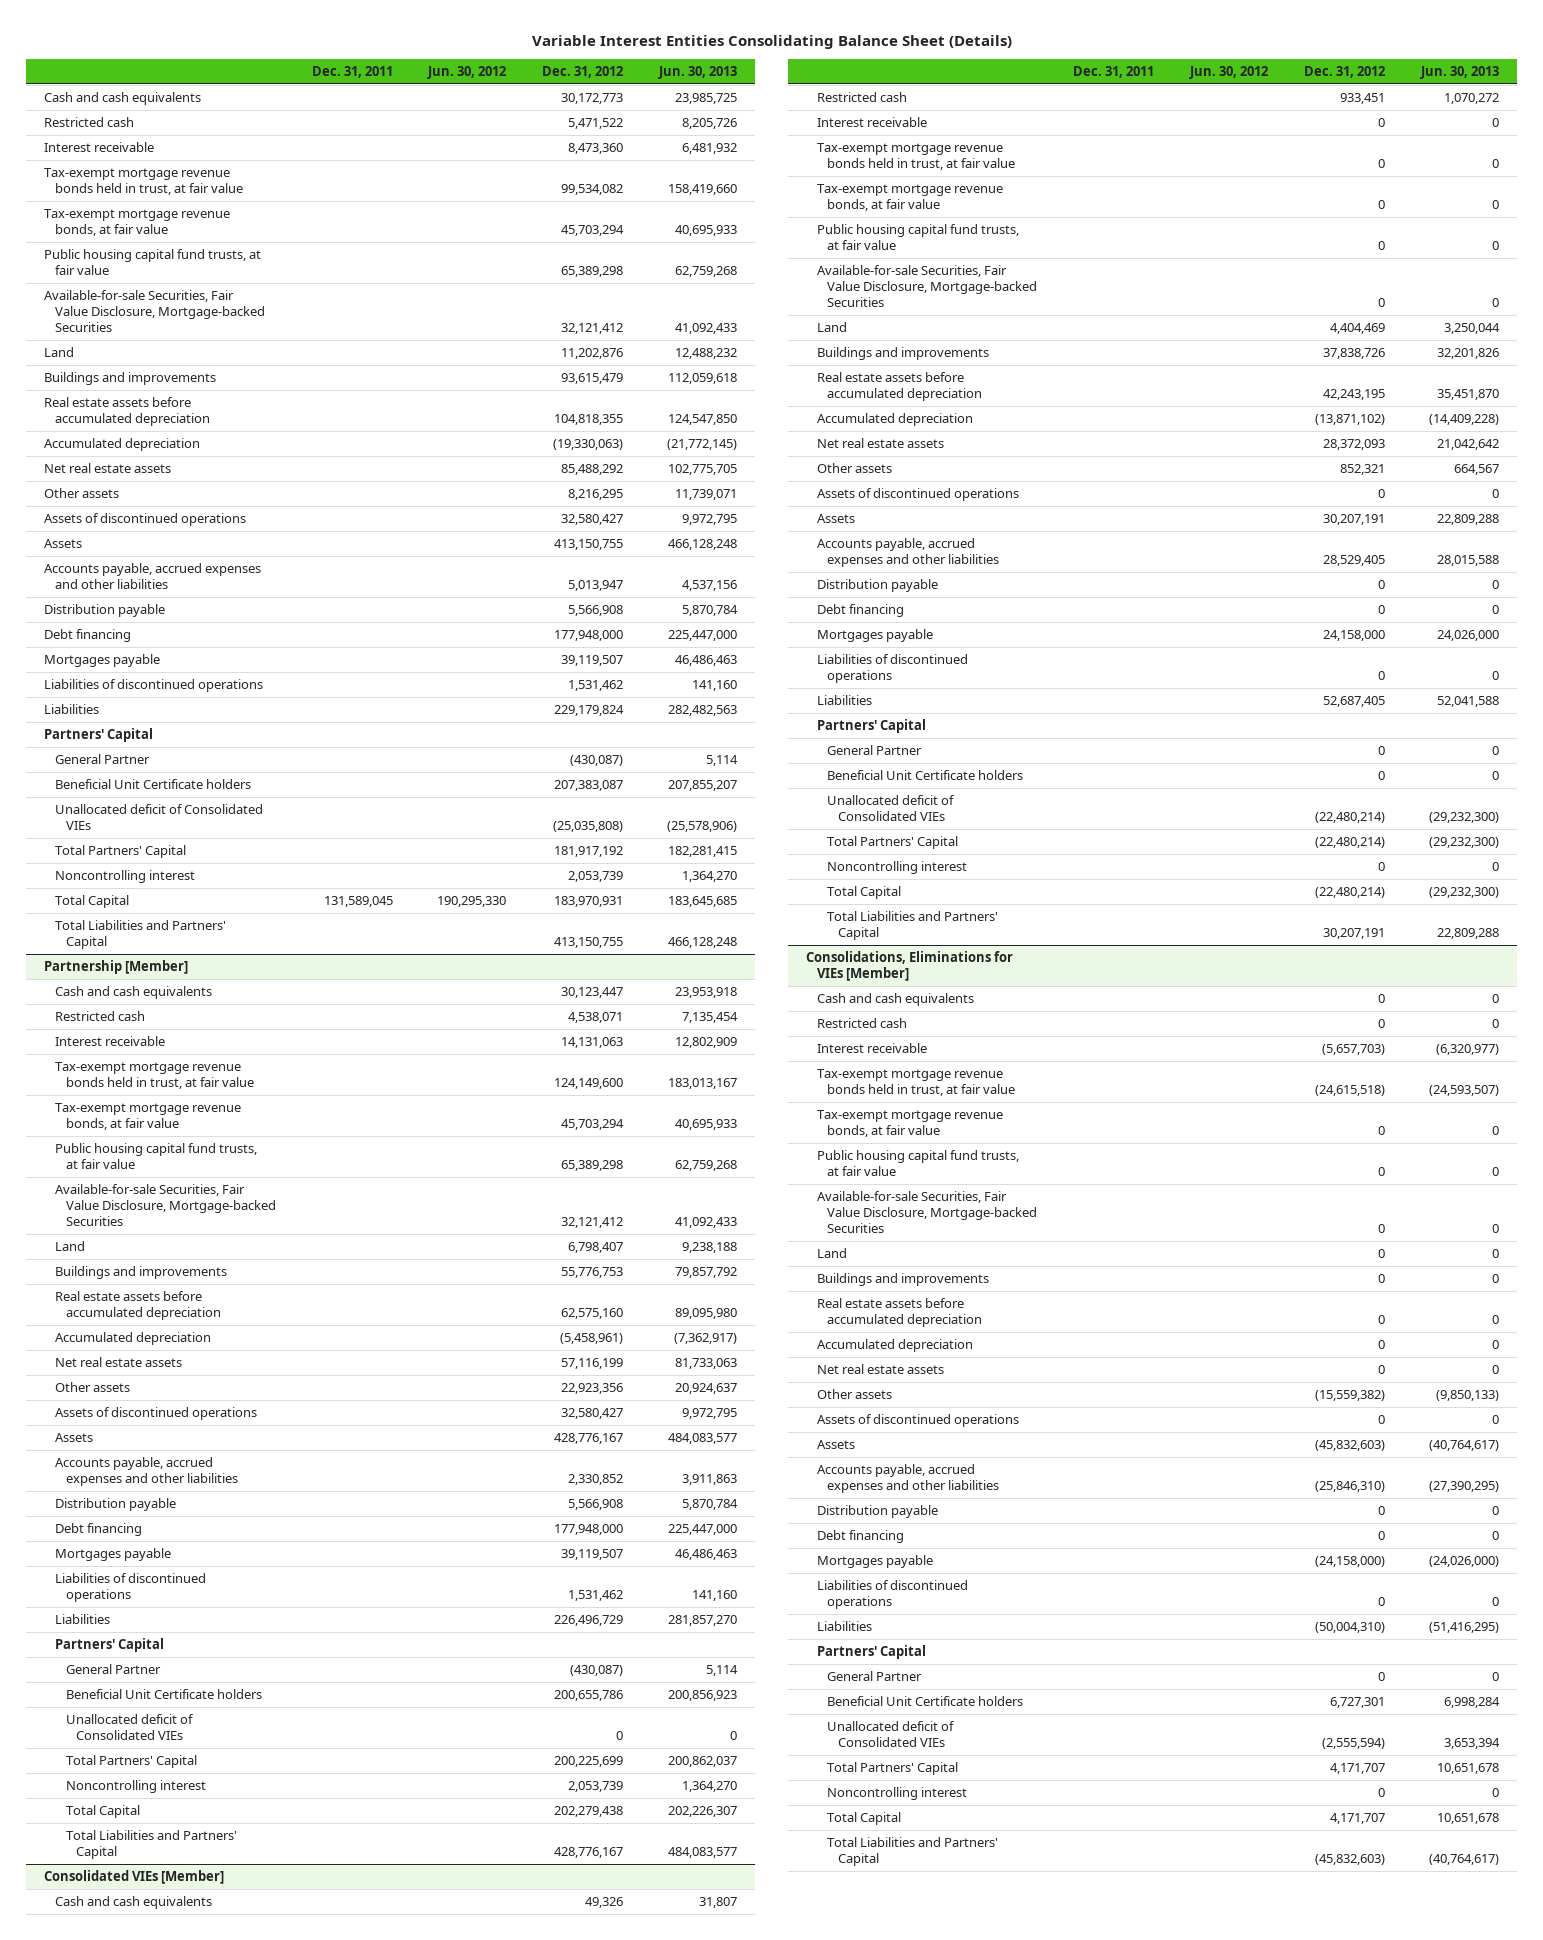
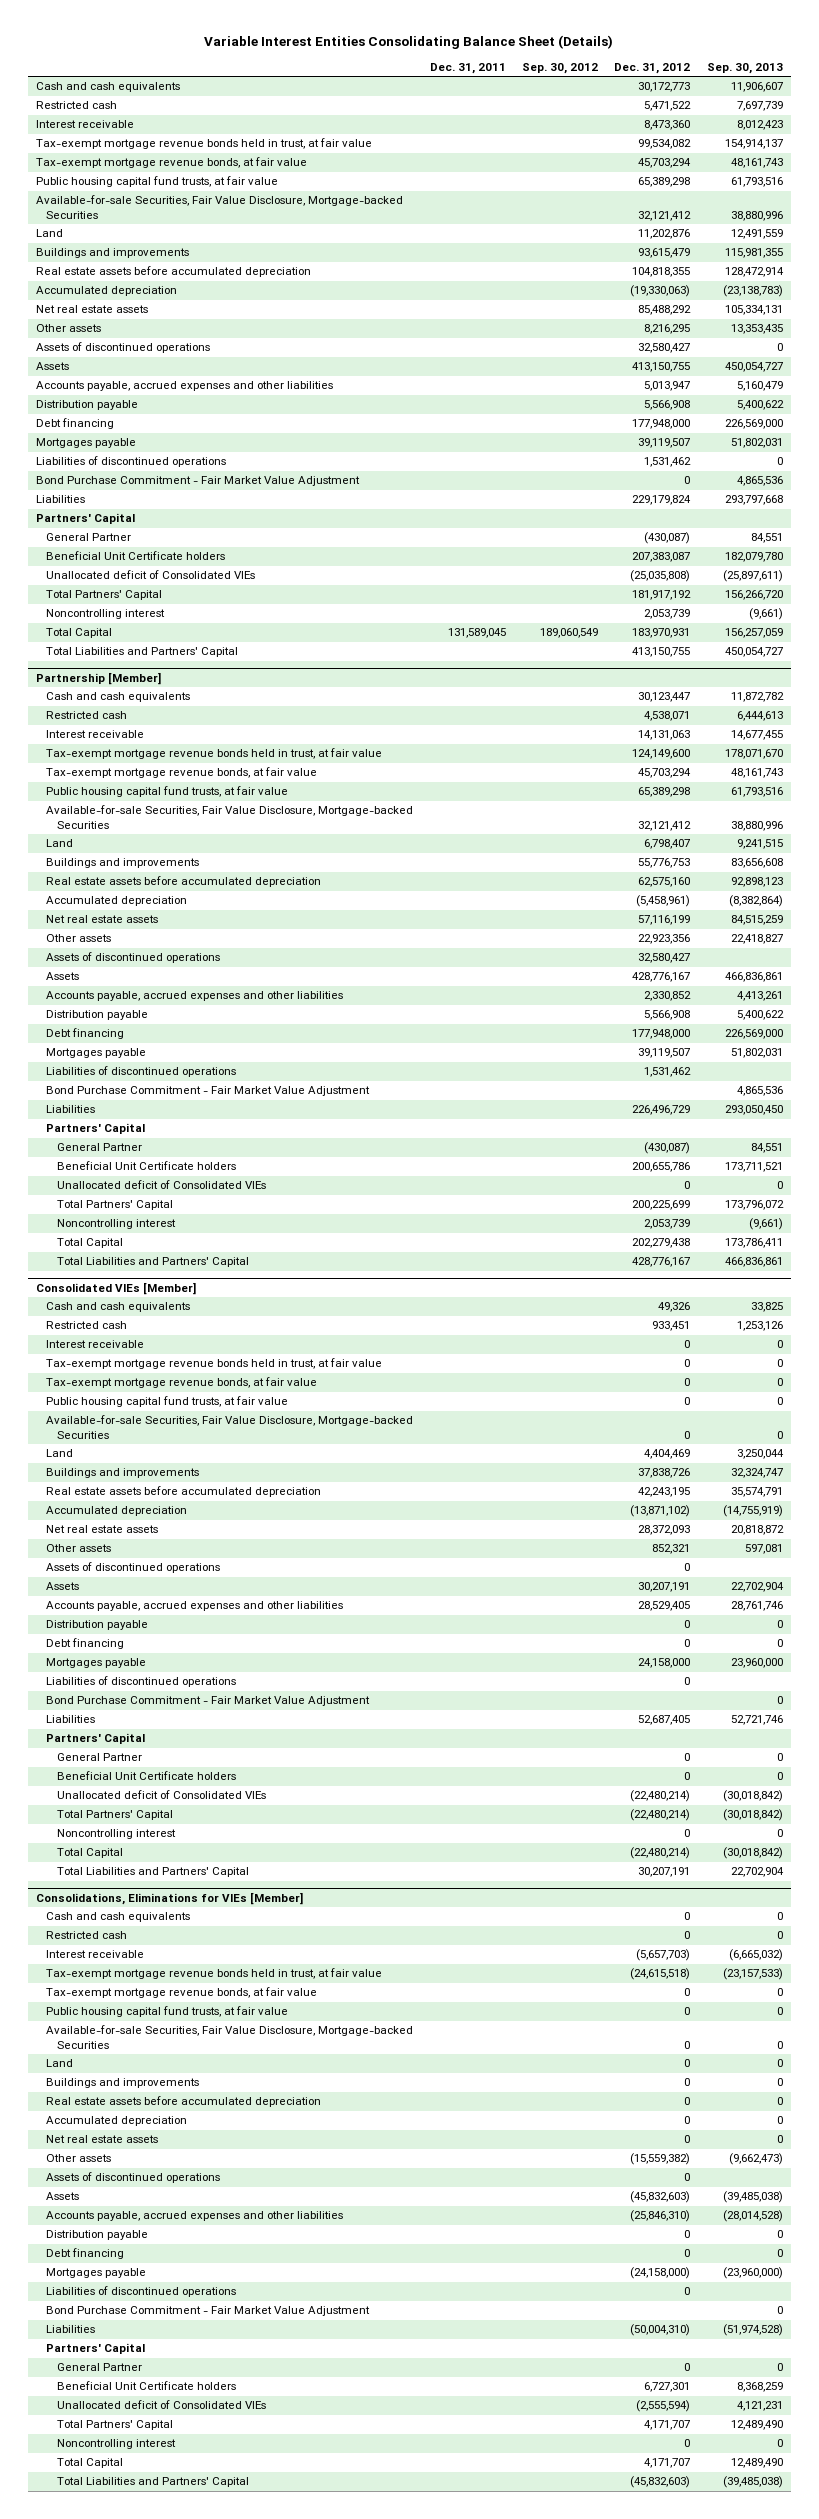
[427,66,507,80] Jun. 30, 2012 -> none
[658,66,738,80] Jun. 30, 2013 -> none
none -> [522,63,599,75] Sep. 30, 2012
none -> [706,63,783,75] Sep. 30, 2013
none -> [35,476,360,487] Bond Purchase Commitment - Fair Market Value Adjustment
none -> [46,1086,371,1097] Bond Purchase Commitment - Fair Market Value Adjustment
none -> [46,1696,371,1707] Bond Purchase Commitment - Fair Market Value Adjustment
none -> [46,2306,371,2317] Bond Purchase Commitment - Fair Market Value Adjustment

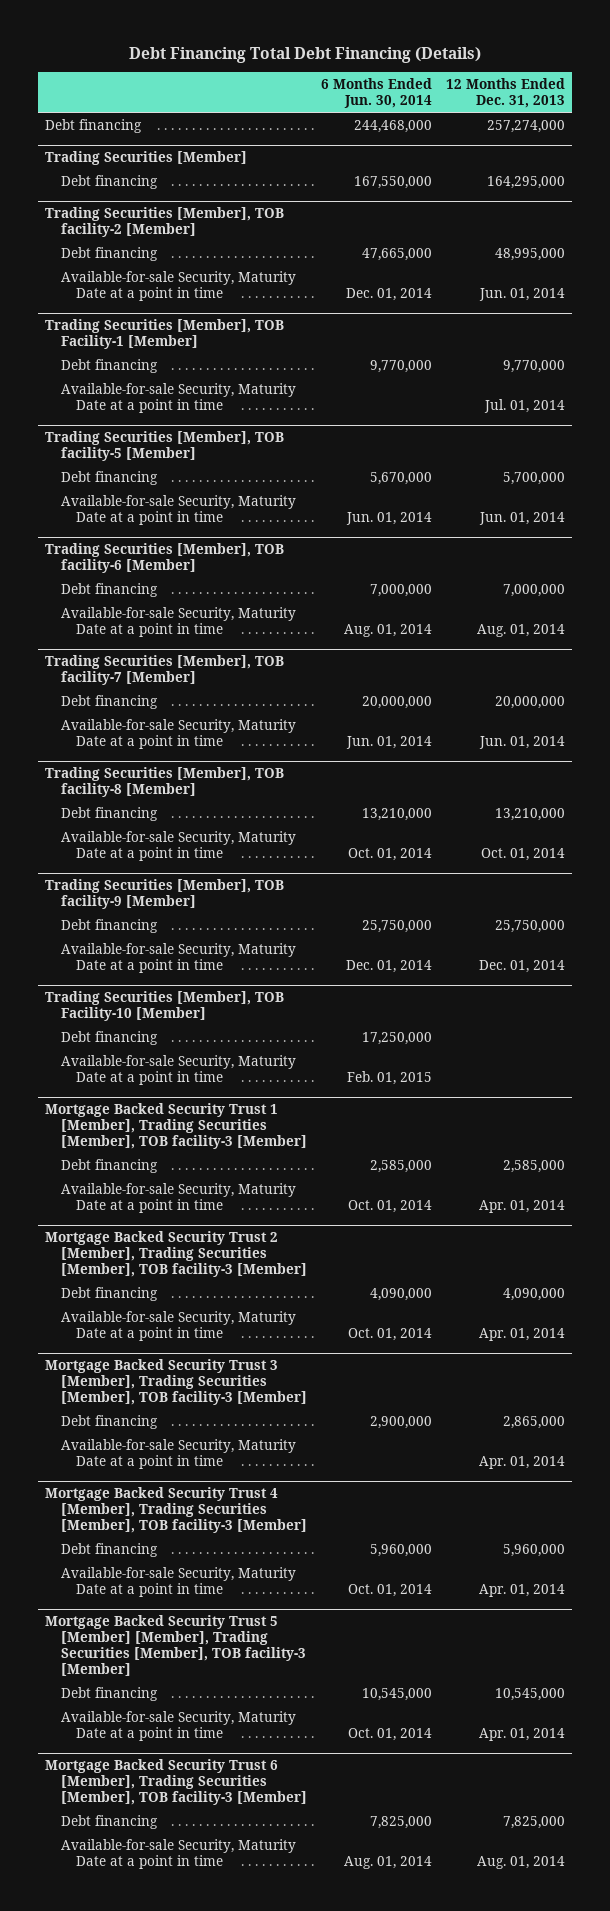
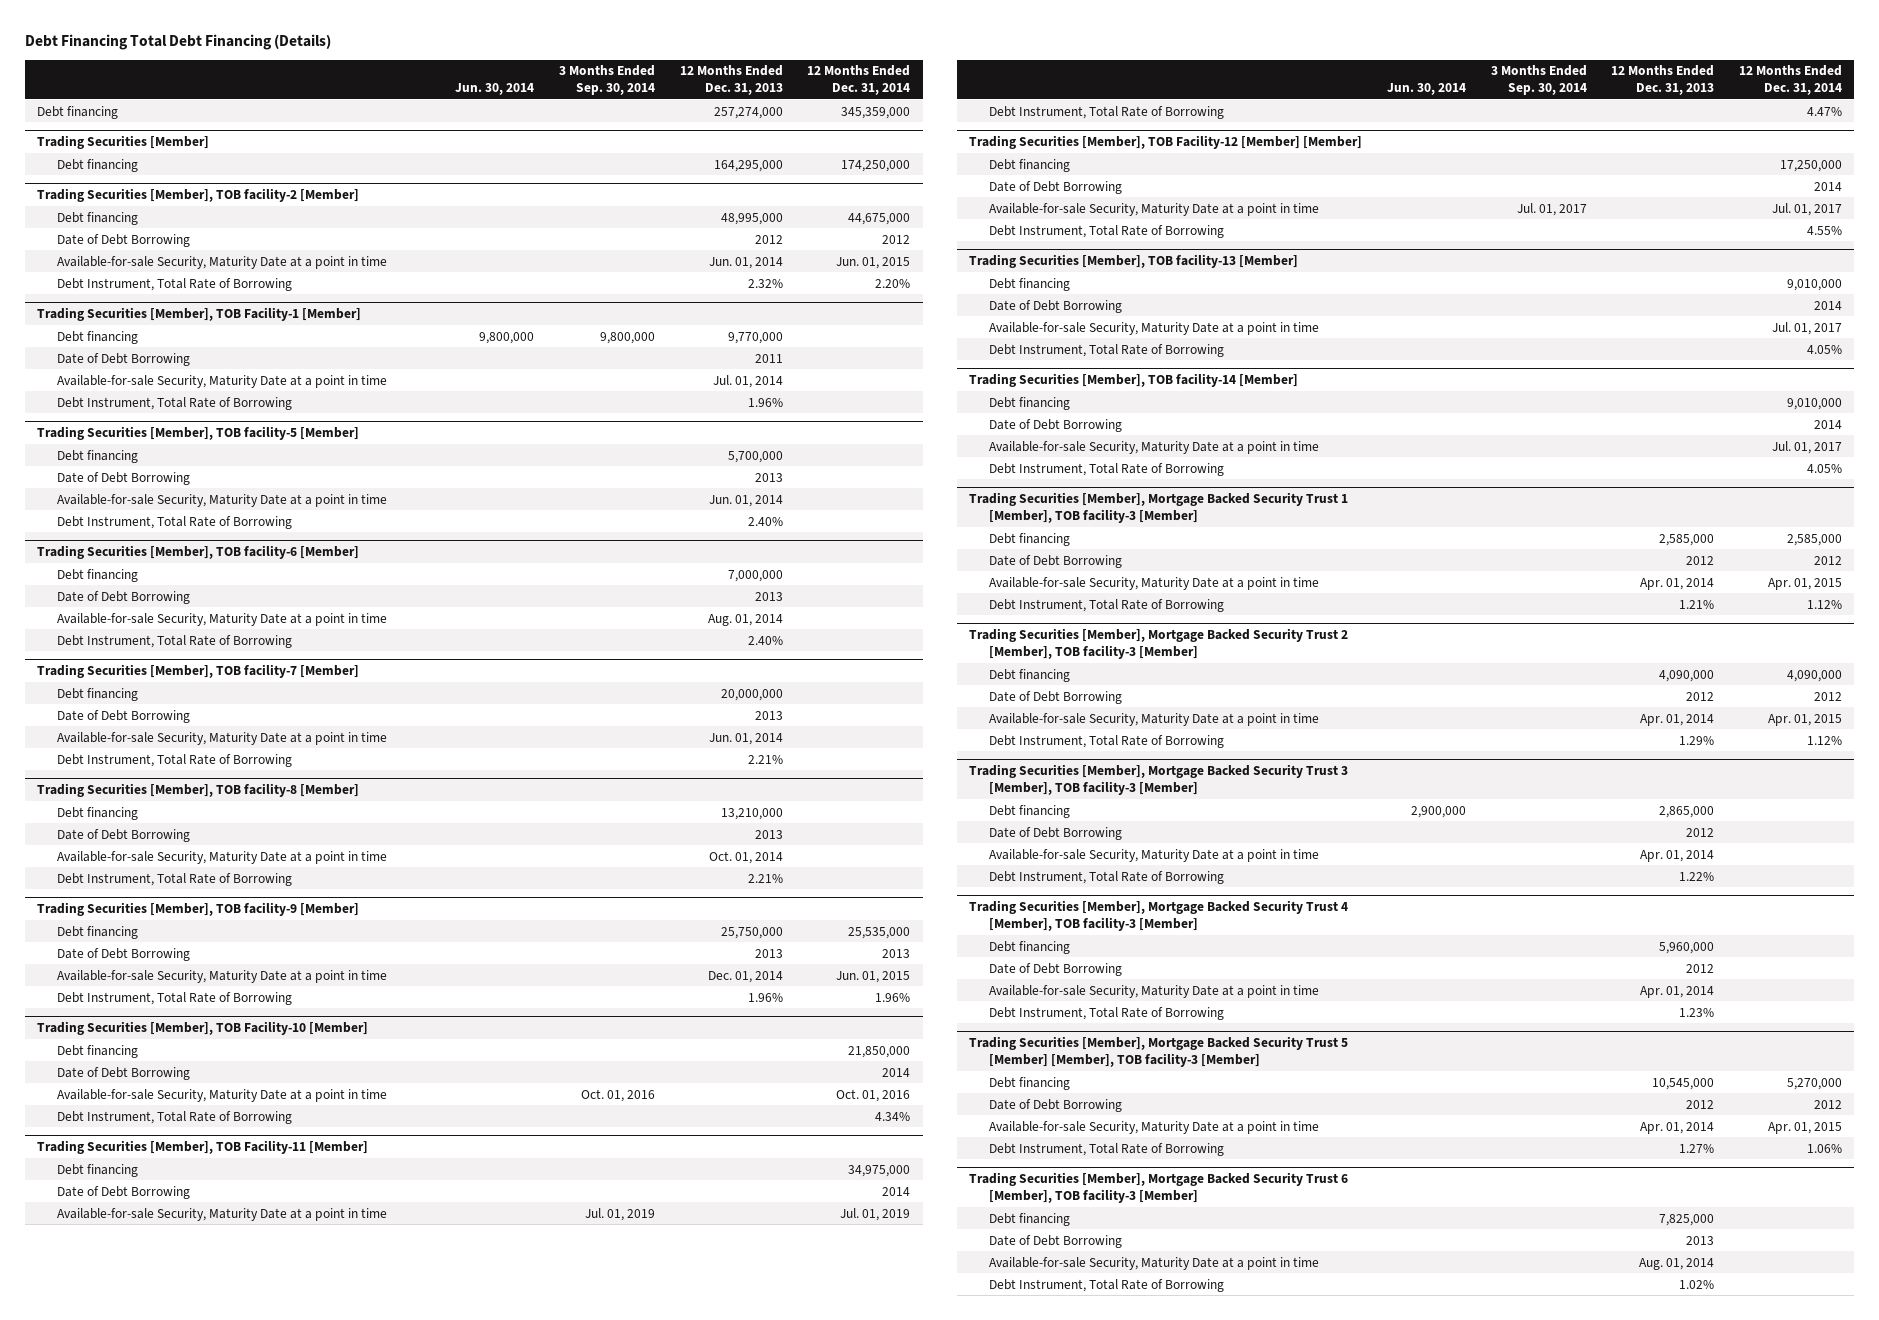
[320,77,432,108] 6 Months Ended Jun. 30, 2014 -> none
none -> [455,83,535,96] Jun. 30, 2014
none -> [558,65,655,96] 3 Months Ended Sep. 30, 2014
none -> [807,65,911,96] 12 Months Ended Dec. 31, 2014
none -> [57,233,191,247] Date of Debt Borrowing
none -> [57,277,293,291] Debt Instrument, Total Rate of Borrowing
none -> [57,352,191,366] Date of Debt Borrowing
none -> [57,396,293,410] Debt Instrument, Total Rate of Borrowing
none -> [57,471,191,485] Date of Debt Borrowing
none -> [57,515,293,529] Debt Instrument, Total Rate of Borrowing
none -> [57,590,191,604] Date of Debt Borrowing
none -> [57,634,293,648] Debt Instrument, Total Rate of Borrowing
none -> [57,709,191,723] Date of Debt Borrowing
none -> [57,753,293,767] Debt Instrument, Total Rate of Borrowing
none -> [57,828,191,842] Date of Debt Borrowing
none -> [57,872,293,886] Debt Instrument, Total Rate of Borrowing
none -> [57,947,191,961] Date of Debt Borrowing
none -> [57,991,293,1005] Debt Instrument, Total Rate of Borrowing
none -> [57,1066,191,1080] Date of Debt Borrowing
none -> [57,1110,293,1124] Debt Instrument, Total Rate of Borrowing
none -> [37,1140,369,1155] Trading Securities [Member], TOB Facility-11 [Member]
none -> [57,1163,139,1177] Debt financing
none -> [57,1185,191,1199] Date of Debt Borrowing
none -> [57,1207,388,1221] Available-for-sale Security, Maturity Date at a point in time
none -> [989,105,1225,119] Debt Instrument, Total Rate of Borrowing
none -> [969,135,1363,150] Trading Securities [Member], TOB Facility-12 [Member] [Member]
none -> [989,158,1071,172] Debt financing
none -> [989,180,1123,194] Date of Debt Borrowing
none -> [989,202,1320,216] Available-for-sale Security, Maturity Date at a point in time
none -> [989,224,1225,238] Debt Instrument, Total Rate of Borrowing
none -> [969,254,1299,269] Trading Securities [Member], TOB facility-13 [Member]
none -> [989,277,1071,291] Debt financing
none -> [989,299,1123,313] Date of Debt Borrowing
none -> [989,321,1320,335] Available-for-sale Security, Maturity Date at a point in time
none -> [989,343,1225,357] Debt Instrument, Total Rate of Borrowing
none -> [969,373,1299,388] Trading Securities [Member], TOB facility-14 [Member]
none -> [989,396,1071,410] Debt financing
none -> [989,418,1123,432] Date of Debt Borrowing
none -> [989,440,1320,454] Available-for-sale Security, Maturity Date at a point in time
none -> [989,462,1225,476] Debt Instrument, Total Rate of Borrowing
[44,1102,307,1150] Mortgage Backed Security Trust 1 [Member], Trading Securities [Member], TOB facility-3 [Member] -> [969,492,1349,524] Trading Securities [Member], Mortgage Backed Security Trust 1 [Member], TOB facility-3 [Member]
none -> [989,554,1123,568] Date of Debt Borrowing
none -> [989,598,1225,612] Debt Instrument, Total Rate of Borrowing
[44,1230,307,1278] Mortgage Backed Security Trust 2 [Member], Trading Securities [Member], TOB facility-3 [Member] -> [969,628,1349,660] Trading Securities [Member], Mortgage Backed Security Trust 2 [Member], TOB facility-3 [Member]
none -> [989,690,1123,704] Date of Debt Borrowing
none -> [989,734,1225,748] Debt Instrument, Total Rate of Borrowing
[44,1358,307,1406] Mortgage Backed Security Trust 3 [Member], Trading Securities [Member], TOB facility-3 [Member] -> [969,764,1349,796] Trading Securities [Member], Mortgage Backed Security Trust 3 [Member], TOB facility-3 [Member]
none -> [989,826,1123,840] Date of Debt Borrowing
none -> [989,870,1225,884] Debt Instrument, Total Rate of Borrowing
[44,1486,307,1534] Mortgage Backed Security Trust 4 [Member], Trading Securities [Member], TOB facility-3 [Member] -> [969,900,1349,932] Trading Securities [Member], Mortgage Backed Security Trust 4 [Member], TOB facility-3 [Member]
none -> [989,962,1123,976] Date of Debt Borrowing
none -> [989,1006,1225,1020] Debt Instrument, Total Rate of Borrowing
[44,1614,306,1677] Mortgage Backed Security Trust 5 [Member] [Member], Trading Securities [Member], TOB facility-3 [Member] -> [969,1036,1349,1068] Trading Securities [Member], Mortgage Backed Security Trust 5 [Member] [Member], TOB facility-3 [Member]
none -> [989,1098,1123,1112] Date of Debt Borrowing
none -> [989,1142,1225,1156] Debt Instrument, Total Rate of Borrowing
[44,1758,307,1806] Mortgage Backed Security Trust 6 [Member], Trading Securities [Member], TOB facility-3 [Member] -> [969,1172,1349,1204] Trading Securities [Member], Mortgage Backed Security Trust 6 [Member], TOB facility-3 [Member]
none -> [989,1234,1123,1248] Date of Debt Borrowing
none -> [989,1278,1225,1292] Debt Instrument, Total Rate of Borrowing

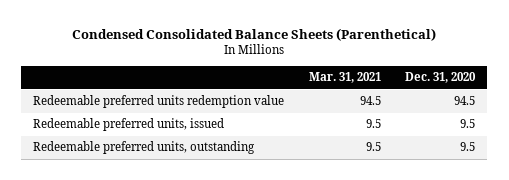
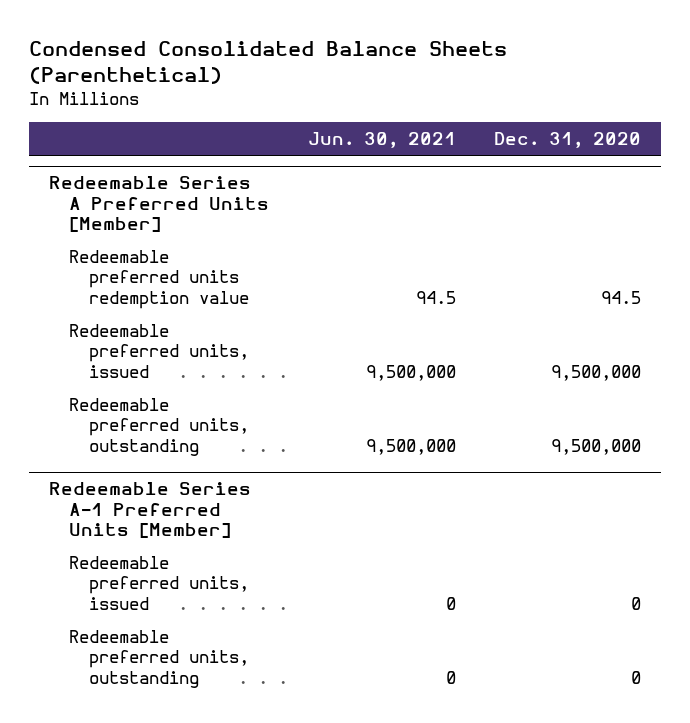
[308,72,381,84] Mar. 31, 2021 -> none
none -> [307,132,456,149] Jun. 30, 2021
none -> [48,176,269,233] Redeemable Series A Preferred Units [Member]
[460,119,476,129] 9.5 -> [551,364,642,381] 9,500,000
[460,142,476,152] 9.5 -> [551,438,642,455] 9,500,000
none -> [48,482,251,539] Redeemable Series A-1 Preferred Units [Member]
none -> [68,555,249,610] Redeemable preferred units, issued
none -> [68,629,249,688] Redeemable preferred units, outstanding

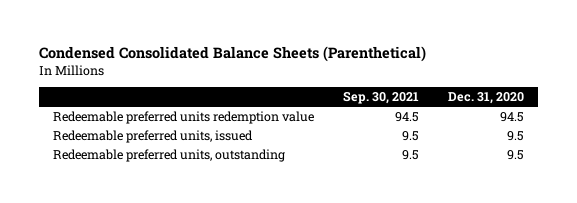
[307,132,456,149] Jun. 30, 2021 -> none
none -> [343,91,420,105] Sep. 30, 2021
[48,176,269,233] Redeemable Series A Preferred Units [Member] -> none
[48,482,251,539] Redeemable Series A-1 Preferred Units [Member] -> none
[68,555,249,610] Redeemable preferred units, issued -> none
[68,629,249,688] Redeemable preferred units, outstanding -> none
[551,364,642,381] 9,500,000 -> [506,130,524,141] 9.5
[551,438,642,455] 9,500,000 -> [506,149,524,160] 9.5

